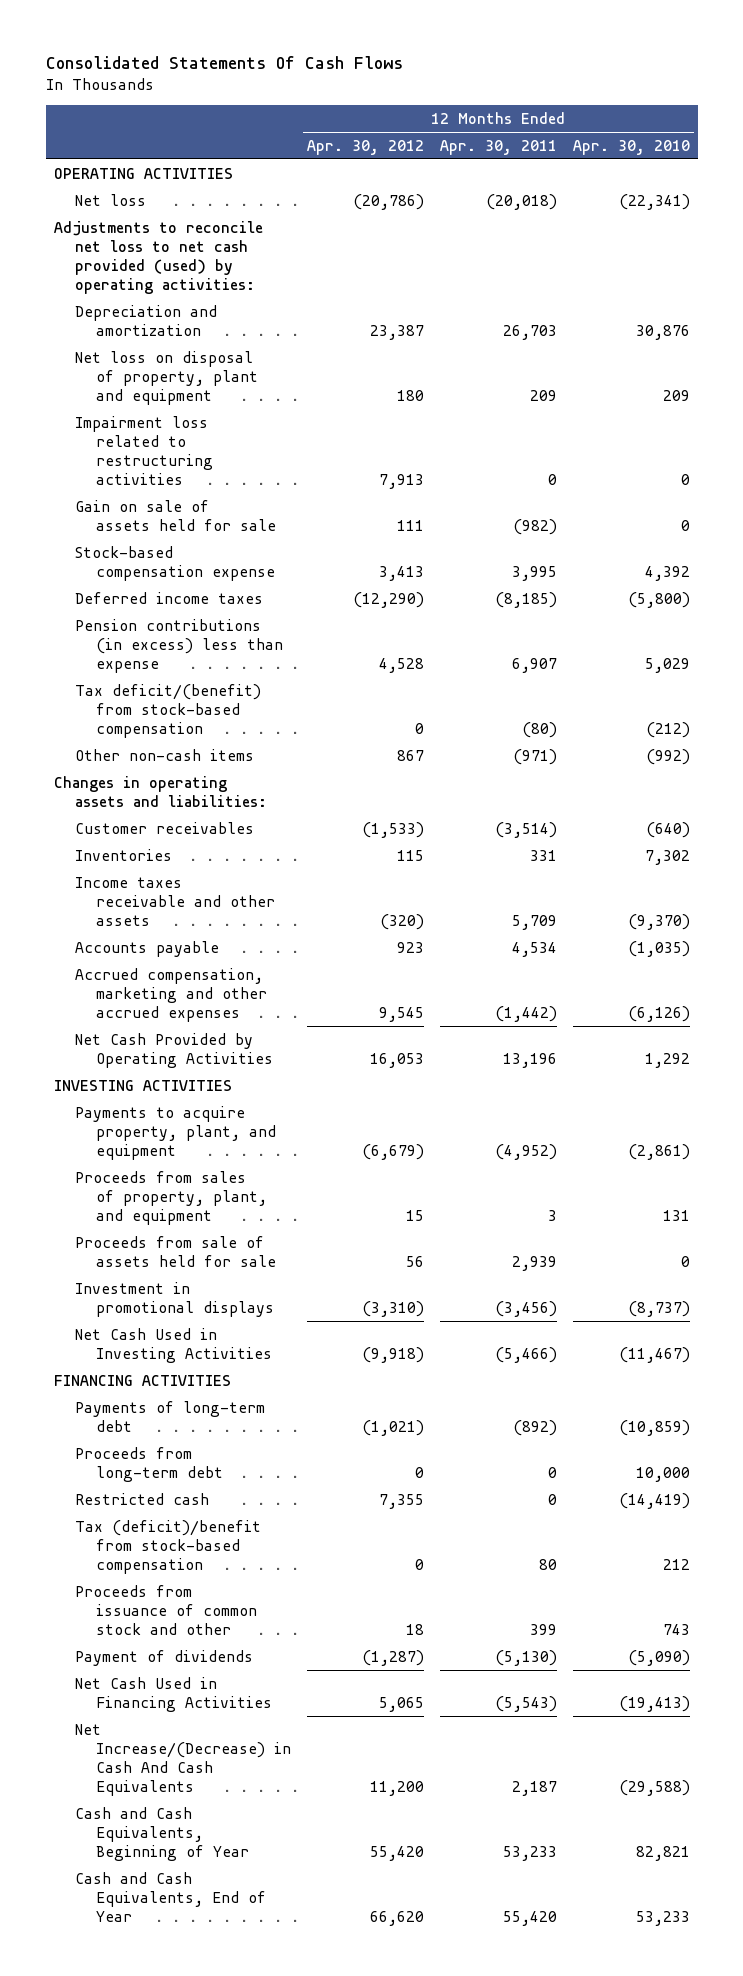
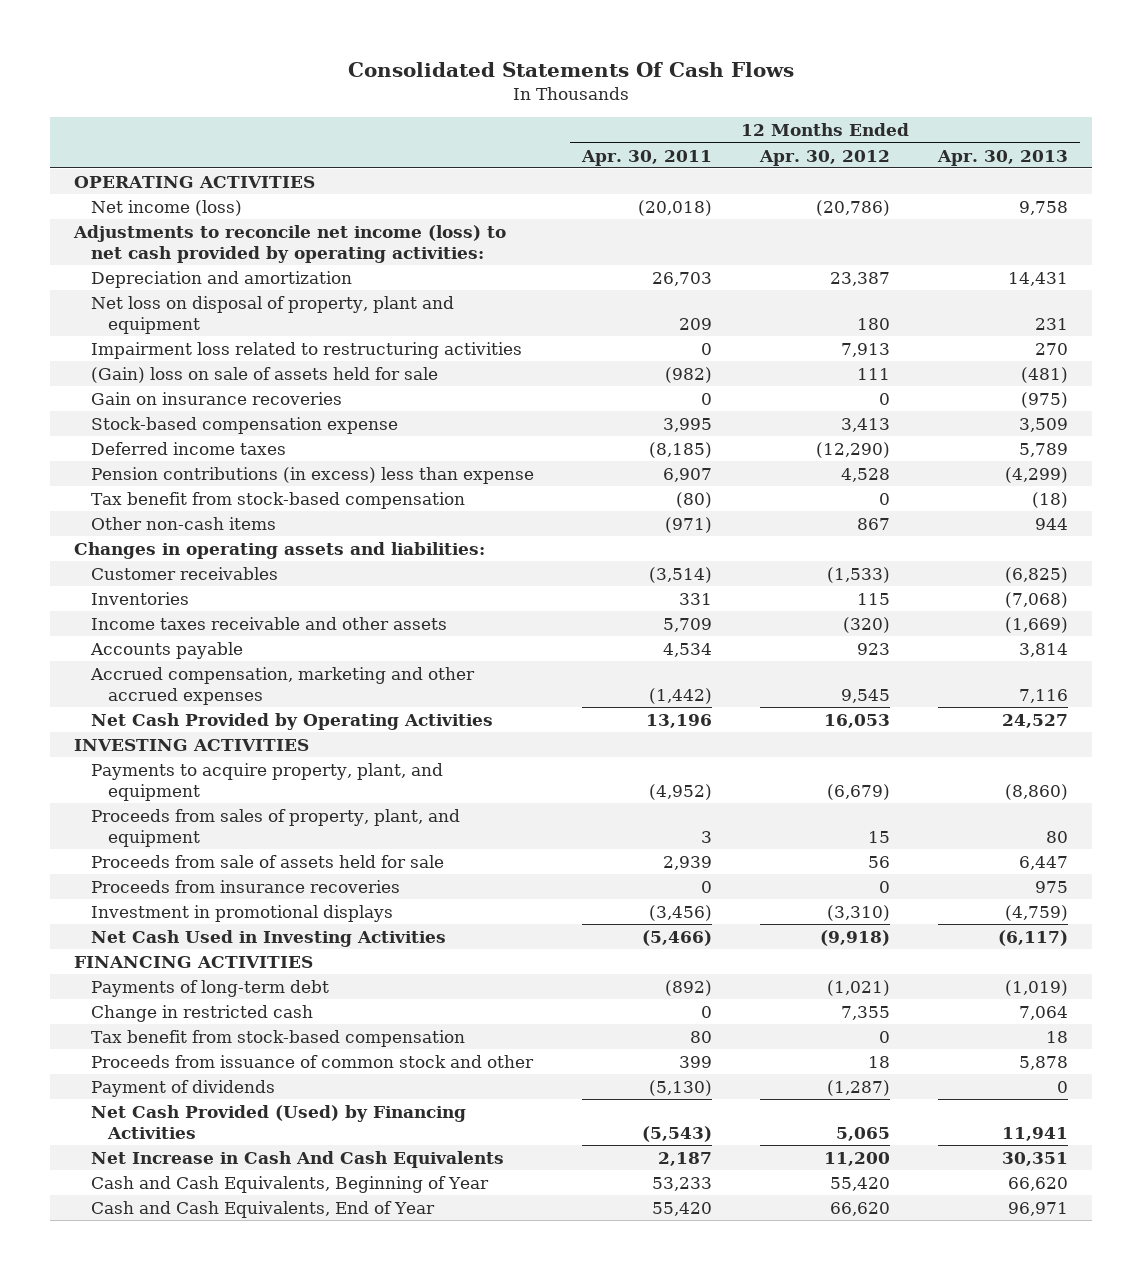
[572,139,690,155] Apr. 30, 2010 -> none
none -> [937,149,1069,166] Apr. 30, 2013
[74,193,146,206] Net loss -> [91,199,243,216] Net income (loss)
[53,220,263,294] Adjustments to reconcile net loss to net cash provided (used) by operating activities: -> [73,224,507,263] Adjustments to reconcile net income (loss) to net cash provided by operating activities:
[74,499,276,531] Gain on sale of assets held for sale -> [91,366,439,383] (Gain) loss on sale of assets held for sale
none -> [91,391,343,405] Gain on insurance recoveries
[74,683,261,738] Tax deficit/(benefit) from stock-based compensation -> [91,491,466,509] Tax benefit from stock-based compensation
none -> [91,879,401,893] Proceeds from insurance recoveries
[74,1446,223,1482] Proceeds from long-term debt -> none
[74,1492,209,1505] Restricted cash -> [91,1004,314,1022] Change in restricted cash
[74,1519,261,1574] Tax (deficit)/benefit from stock-based compensation -> [91,1029,466,1047] Tax benefit from stock-based compensation
[74,1676,272,1712] Net Cash Used in Financing Activities -> [91,1104,467,1139] Net Cash Provided (Used) by Financing Activities
[74,1723,291,1796] Net Increase/(Decrease) in Cash And Cash Equivalents -> [91,1150,505,1168] Net Increase in Cash And Cash Equivalents

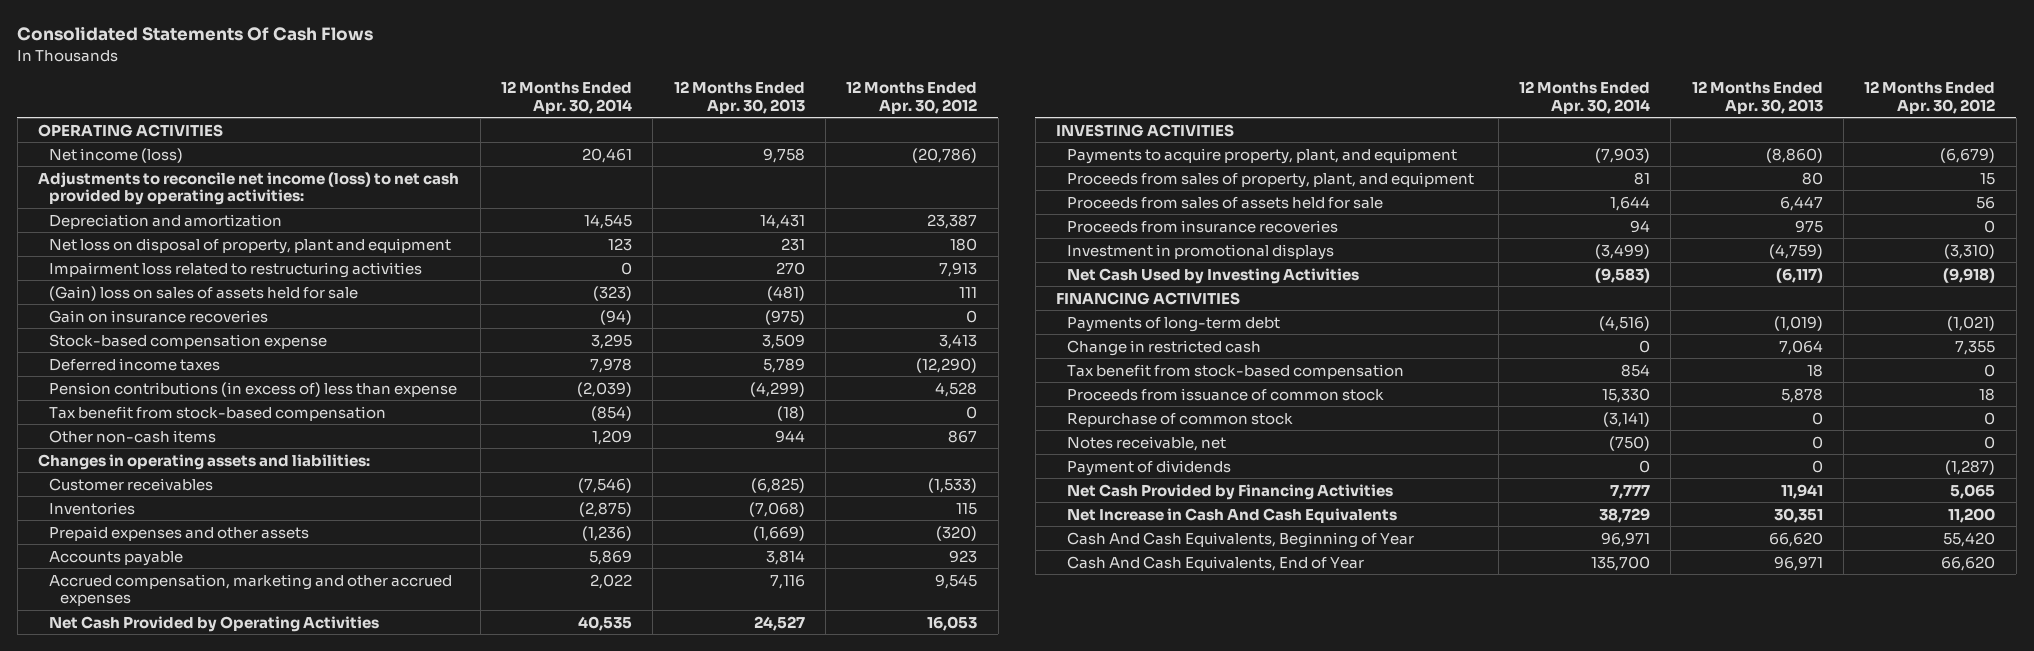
[581,149,713,166] Apr. 30, 2011 -> none
none -> [501,80,633,114] 12 Months Ended Apr. 30, 2014
[91,366,439,383] (Gain) loss on sale of assets held for sale -> [49,285,359,301] (Gain) loss on sales of assets held for sale
[91,466,535,484] Pension contributions (in excess) less than expense -> [49,381,458,397] Pension contributions (in excess of) less than expense
[91,616,448,630] Income taxes receivable and other assets -> [49,525,310,541] Prepaid expenses and other assets
[91,854,445,868] Proceeds from sale of assets held for sale -> [1067,196,1384,209] Proceeds from sales of assets held for sale
[91,929,447,947] Net Cash Used in Investing Activities -> [1067,267,1360,284] Net Cash Used by Investing Activities
[91,1054,535,1068] Proceeds from issuance of common stock and other -> [1067,387,1385,401] Proceeds from issuance of common stock
none -> [1067,412,1294,427] Repurchase of common stock
none -> [1067,435,1227,451] Notes receivable, net
[91,1104,467,1139] Net Cash Provided (Used) by Financing Activities -> [1067,483,1394,500] Net Cash Provided by Financing Activities
[91,1175,490,1193] Cash and Cash Equivalents, Beginning of Year -> [1067,531,1415,548] Cash And Cash Equivalents, Beginning of Year
[91,1200,436,1218] Cash and Cash Equivalents, End of Year -> [1067,555,1365,571] Cash And Cash Equivalents, End of Year

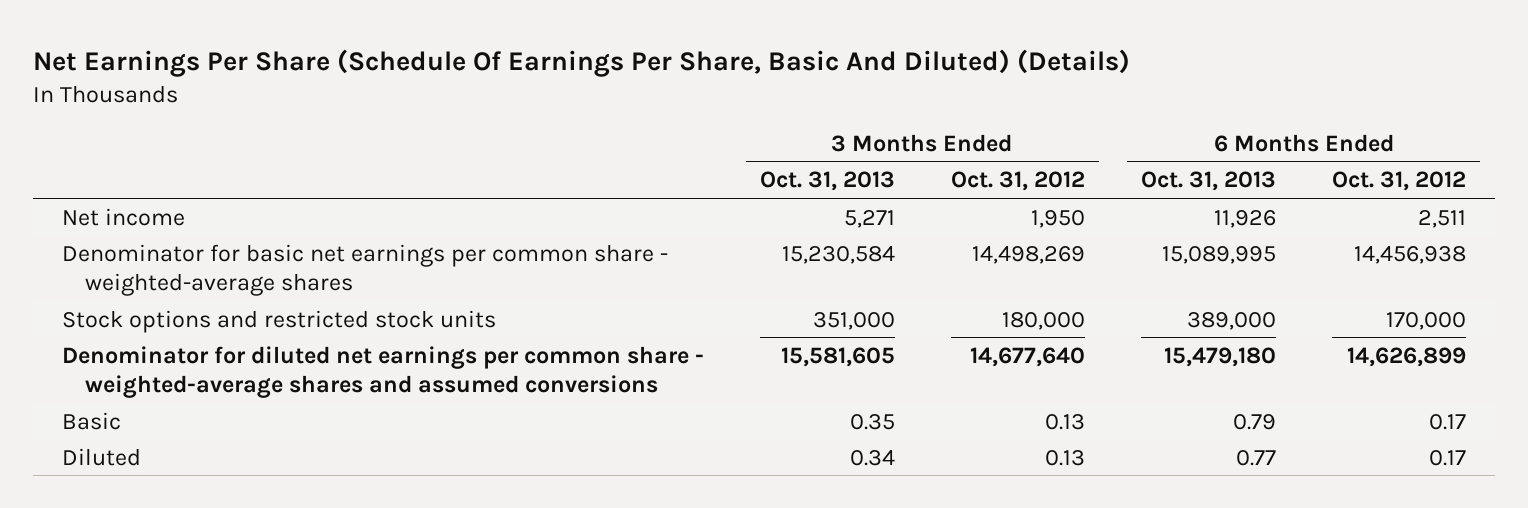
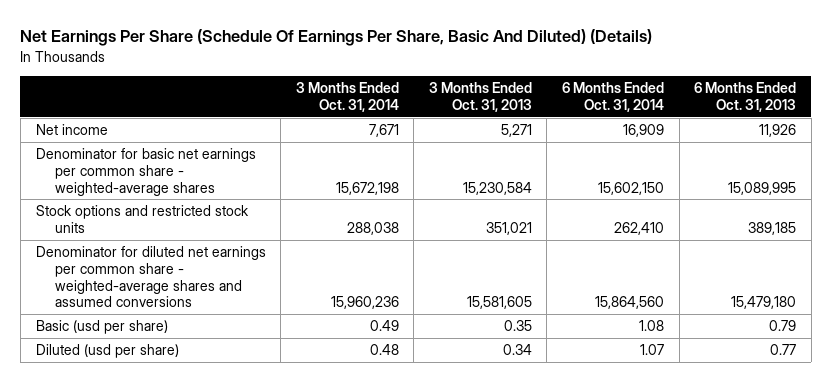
[950,171,1085,192] Oct. 31, 2012 -> none
[1332,171,1467,192] Oct. 31, 2012 -> none
none -> [295,81,399,112] 3 Months Ended Oct. 31, 2014
none -> [561,81,664,112] 6 Months Ended Oct. 31, 2014
[812,311,895,330] 351,000 -> [485,221,532,235] 351,021
[1187,311,1277,330] 389,000 -> [748,221,797,235] 389,185
[61,411,121,430] Basic -> [35,320,168,335] Basic (usd per share)
[61,447,141,466] Diluted -> [35,344,179,359] Diluted (usd per share)

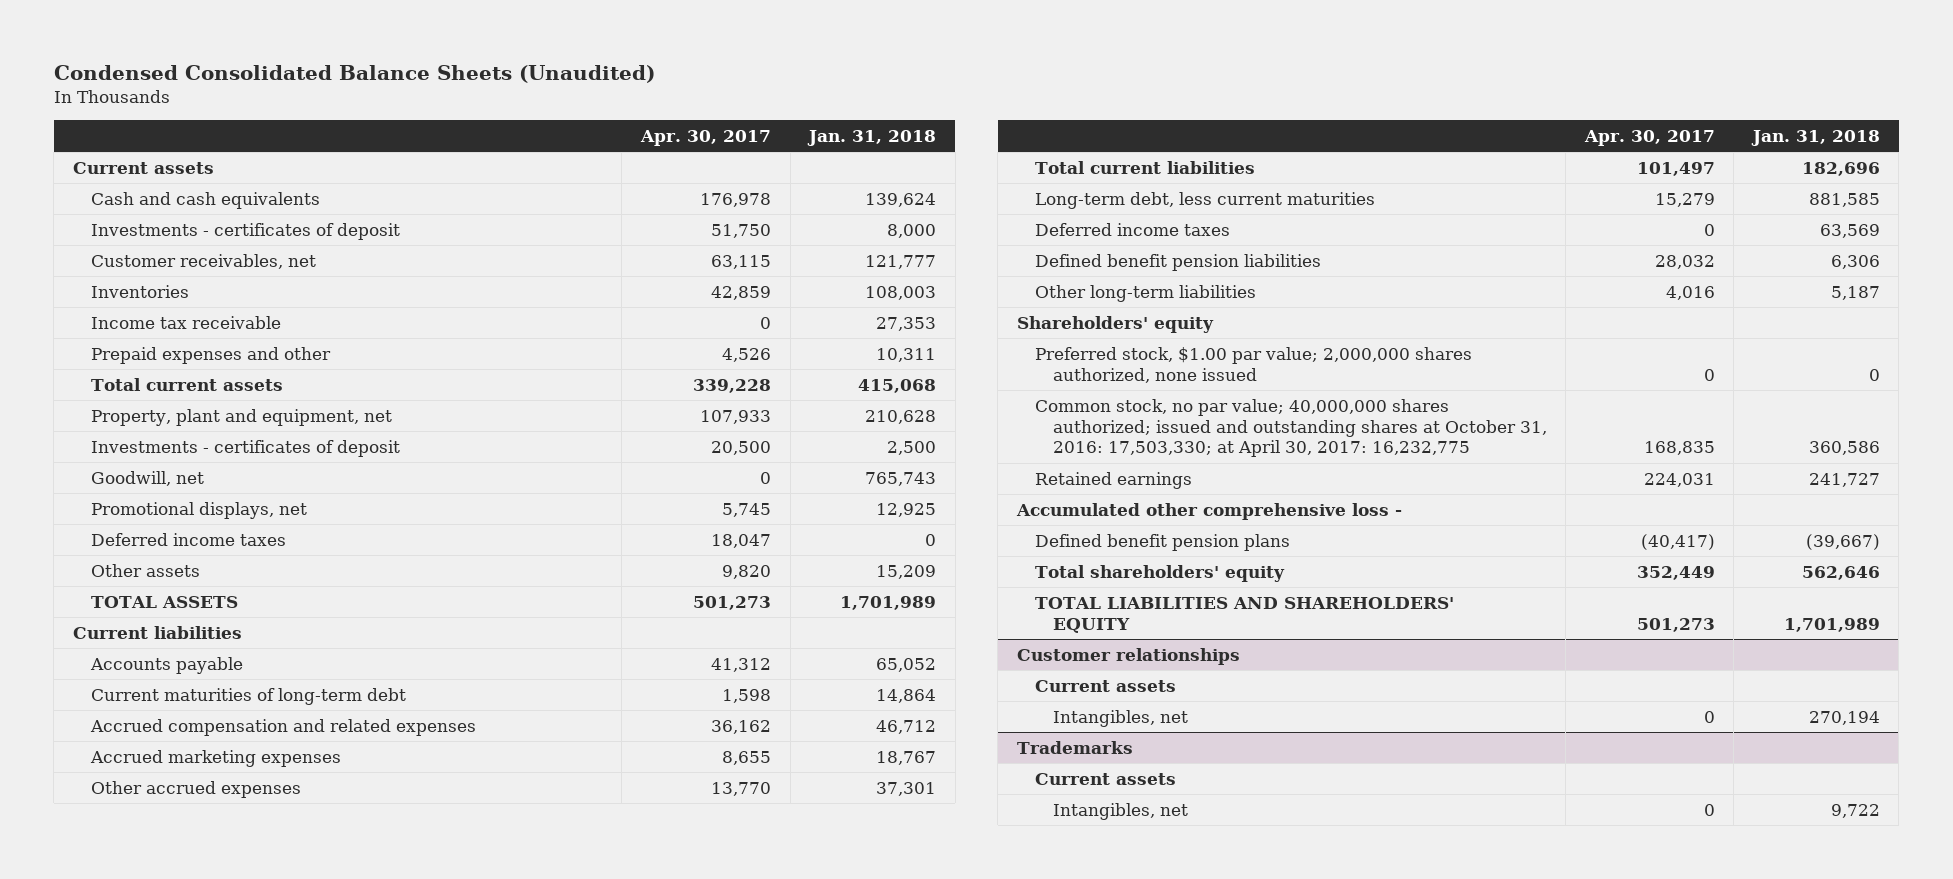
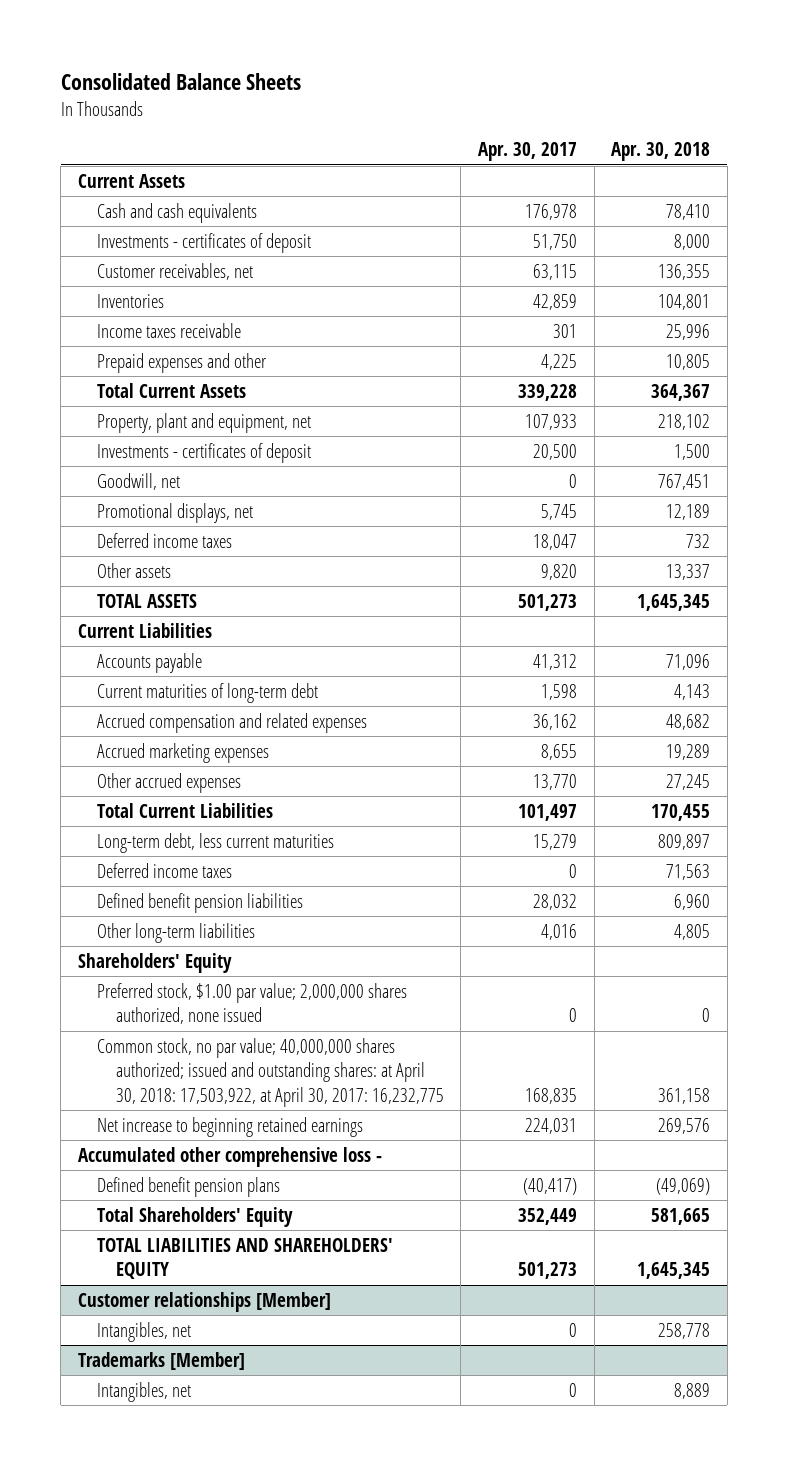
[53,65,655,84] Condensed Consolidated Balance Sheets (Unaudited) -> [60,72,301,90] Consolidated Balance Sheets
[807,129,937,146] Jan. 31, 2018 -> none
none -> [611,142,711,162] Apr. 30, 2018
[72,161,214,174] Current assets -> [77,173,185,188] Current Assets
[90,315,281,329] Income tax receivable -> [96,322,241,338] Income taxes receivable
[759,316,771,329] 0 -> [553,323,578,338] 301
[721,347,771,362] 4,526 -> [541,353,578,370] 4,225
[90,377,283,391] Total current assets -> [96,382,246,398] Total Current Assets
[72,625,242,639] Current liabilities -> [77,622,212,638] Current Liabilities
[1034,160,1255,174] Total current liabilities -> [96,802,273,818] Total Current Liabilities
[1016,315,1214,333] Shareholders' equity -> [77,952,232,973] Shareholders' Equity
[1034,398,1547,458] Common stock, no par value; 40,000,000 shares authorized; issued and outstanding shares at October 31, 2016: 17,503,330; at April 30, 2017: 16,232,775 -> [96,1037,444,1107] Common stock, no par value; 40,000,000 shares authorized; issued and outstanding shares: at April 30, 2018: 17,503,922, at April 30, 2017: 16,232,775
[1034,471,1192,489] Retained earnings -> [96,1116,363,1137] Net increase to beginning retained earnings
[1034,564,1285,582] Total shareholders' equity -> [96,1206,293,1227] Total Shareholders' Equity
[1034,679,1176,692] Current assets -> none
[1016,647,1240,665] Customer relationships -> [77,1291,331,1312] Customer relationships [Member]
[1034,772,1176,785] Current assets -> none
[1016,740,1133,754] Trademarks -> [77,1351,245,1370] Trademarks [Member]

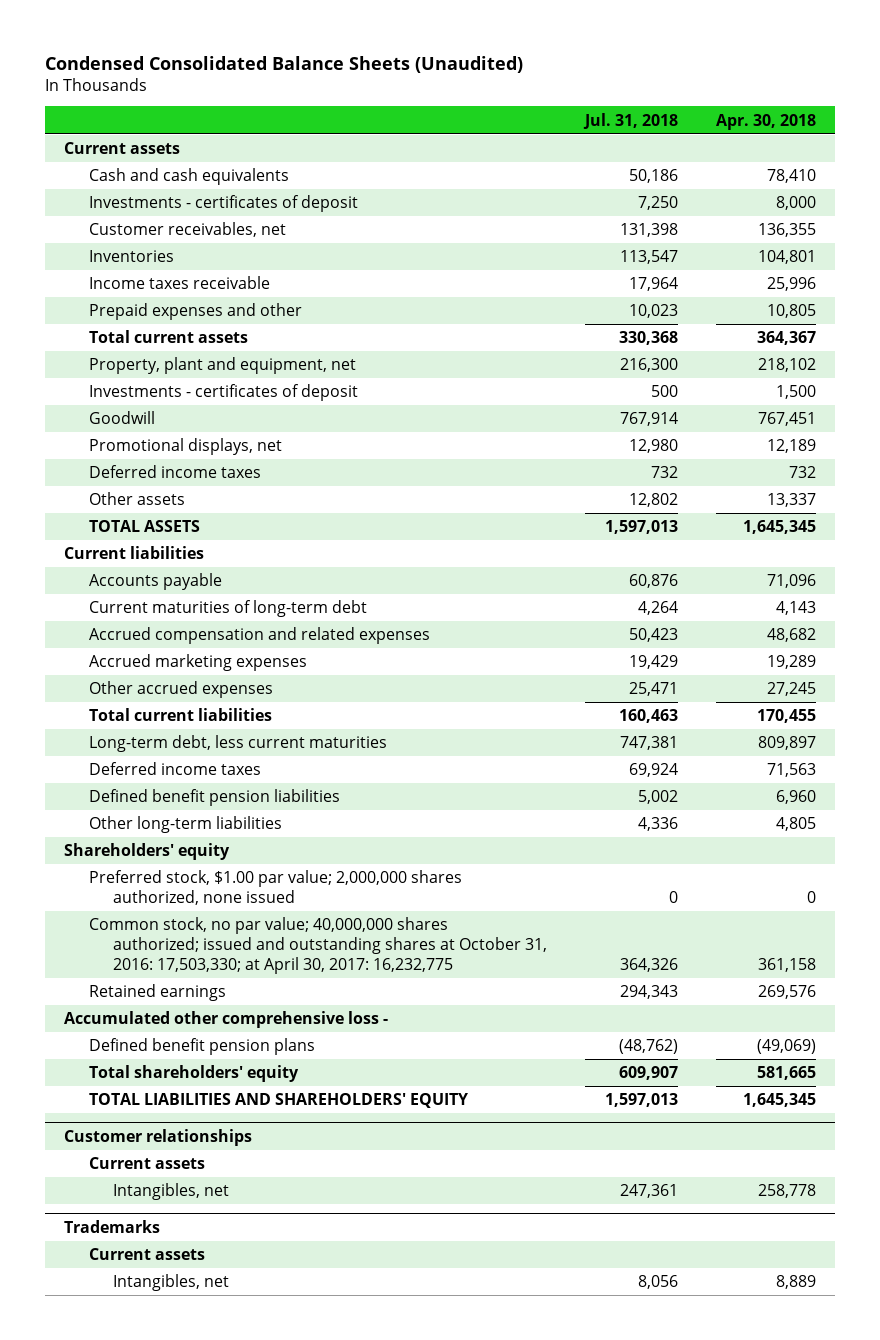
[60,72,301,90] Consolidated Balance Sheets -> [45,55,524,73] Condensed Consolidated Balance Sheets (Unaudited)
[478,142,578,162] Apr. 30, 2017 -> none
none -> [582,112,678,129] Jul. 31, 2018
[77,173,185,188] Current Assets -> [64,142,181,155] Current assets
[96,382,246,398] Total Current Assets -> [88,330,248,344] Total current assets
[96,472,180,490] Goodwill, net -> [88,411,155,425] Goodwill
[77,622,212,638] Current Liabilities -> [64,546,205,560] Current liabilities
[96,802,273,818] Total Current Liabilities -> [88,708,272,722] Total current liabilities
[77,952,232,973] Shareholders' Equity -> [64,843,231,861] Shareholders' equity
[96,1037,444,1107] Common stock, no par value; 40,000,000 shares authorized; issued and outstanding shares: at April 30, 2018: 17,503,922, at April 30, 2017: 16,232,775 -> [88,917,547,975] Common stock, no par value; 40,000,000 shares authorized; issued and outstanding shares at October 31, 2016: 17,503,330; at April 30, 2017: 16,232,775
[96,1116,363,1137] Net increase to beginning retained earnings -> [88,984,226,1002] Retained earnings
[96,1206,293,1227] Total Shareholders' Equity -> [88,1065,299,1083] Total shareholders' equity
[77,1291,331,1312] Customer relationships [Member] -> [64,1129,253,1147] Customer relationships
none -> [88,1157,205,1170] Current assets
[77,1351,245,1370] Trademarks [Member] -> [64,1220,161,1234] Trademarks
none -> [88,1248,205,1261] Current assets

